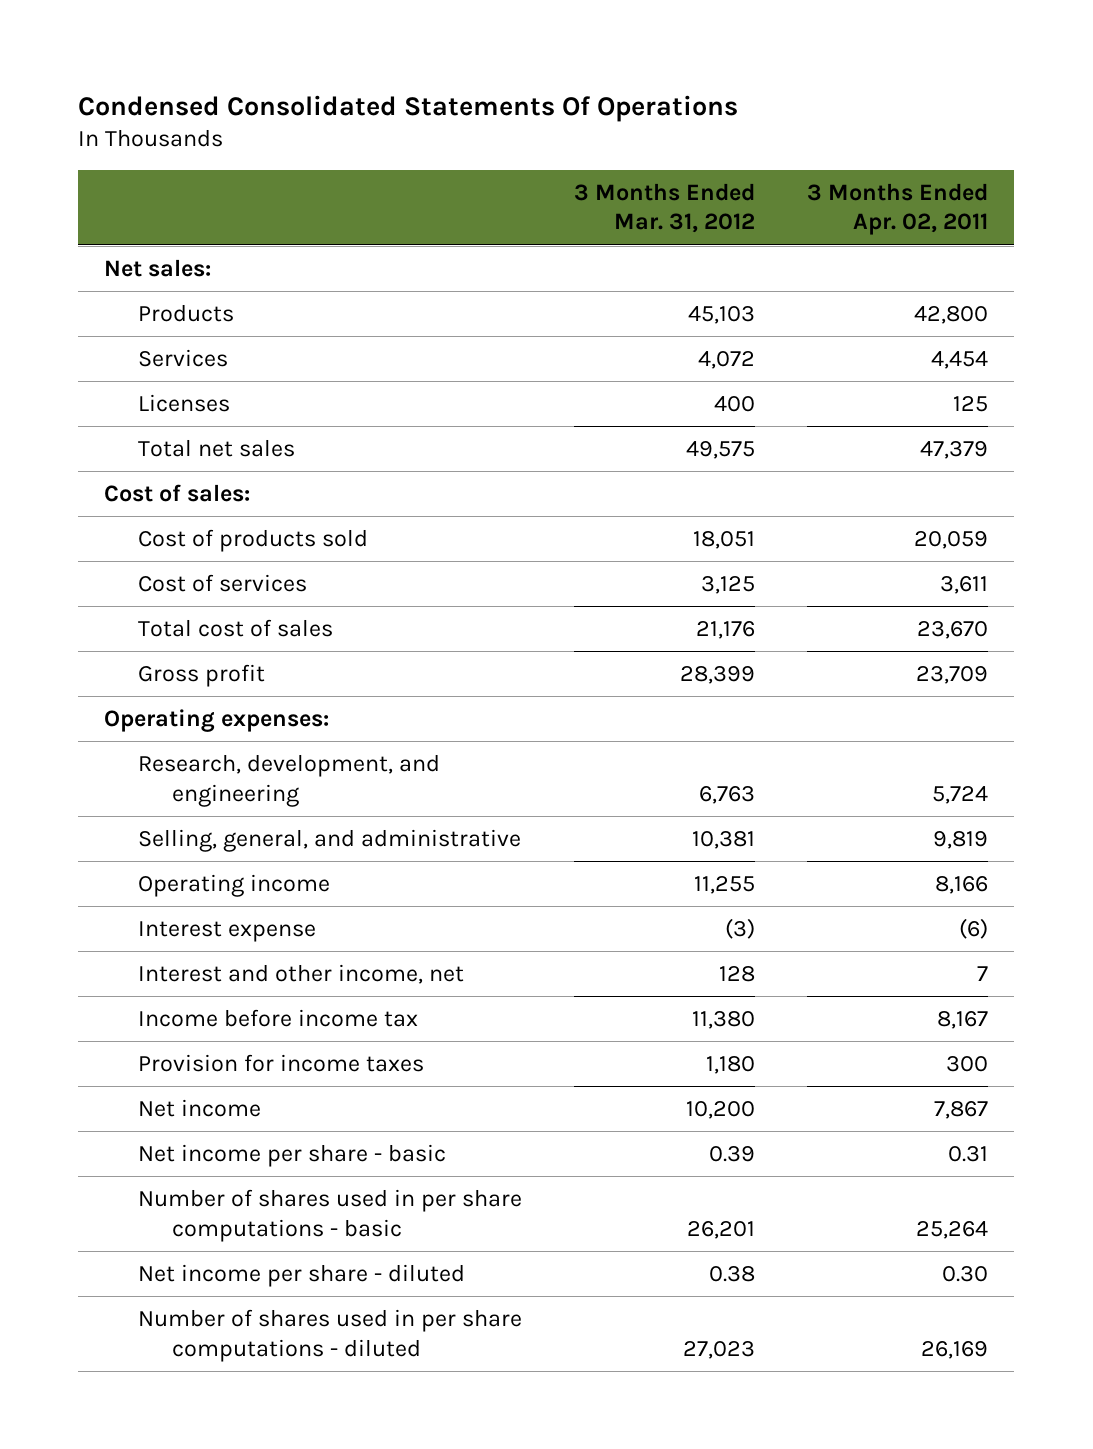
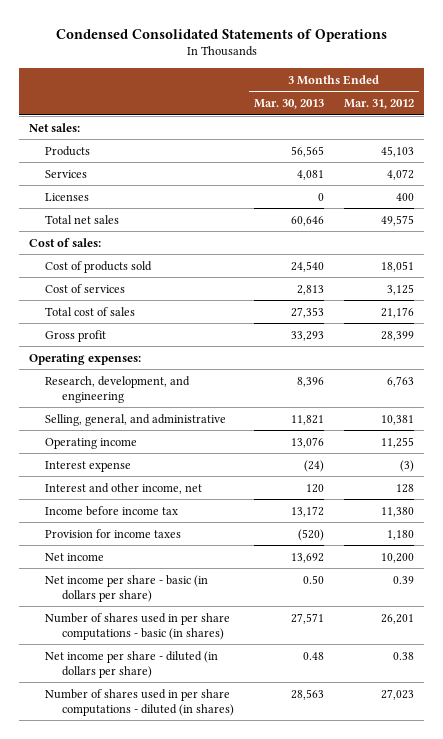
[78,94,739,122] Condensed Consolidated Statements Of Operations -> [55,28,387,42] Condensed Consolidated Statements of Operations
[807,182,989,236] 3 Months Ended Apr. 02, 2011 -> none
none -> [253,99,324,110] Mar. 30, 2013
[138,1144,447,1168] Net income per share - basic -> [45,574,209,602] Net income per share - basic (in dollars per share)
[138,1189,523,1242] Number of shares used in per share computations - basic -> [45,612,231,640] Number of shares used in per share computations - basic (in shares)
[138,1264,466,1288] Net income per share - diluted -> [45,650,219,678] Net income per share - diluted (in dollars per share)
[138,1309,523,1362] Number of shares used in per share computations - diluted -> [45,688,234,716] Number of shares used in per share computations - diluted (in shares)

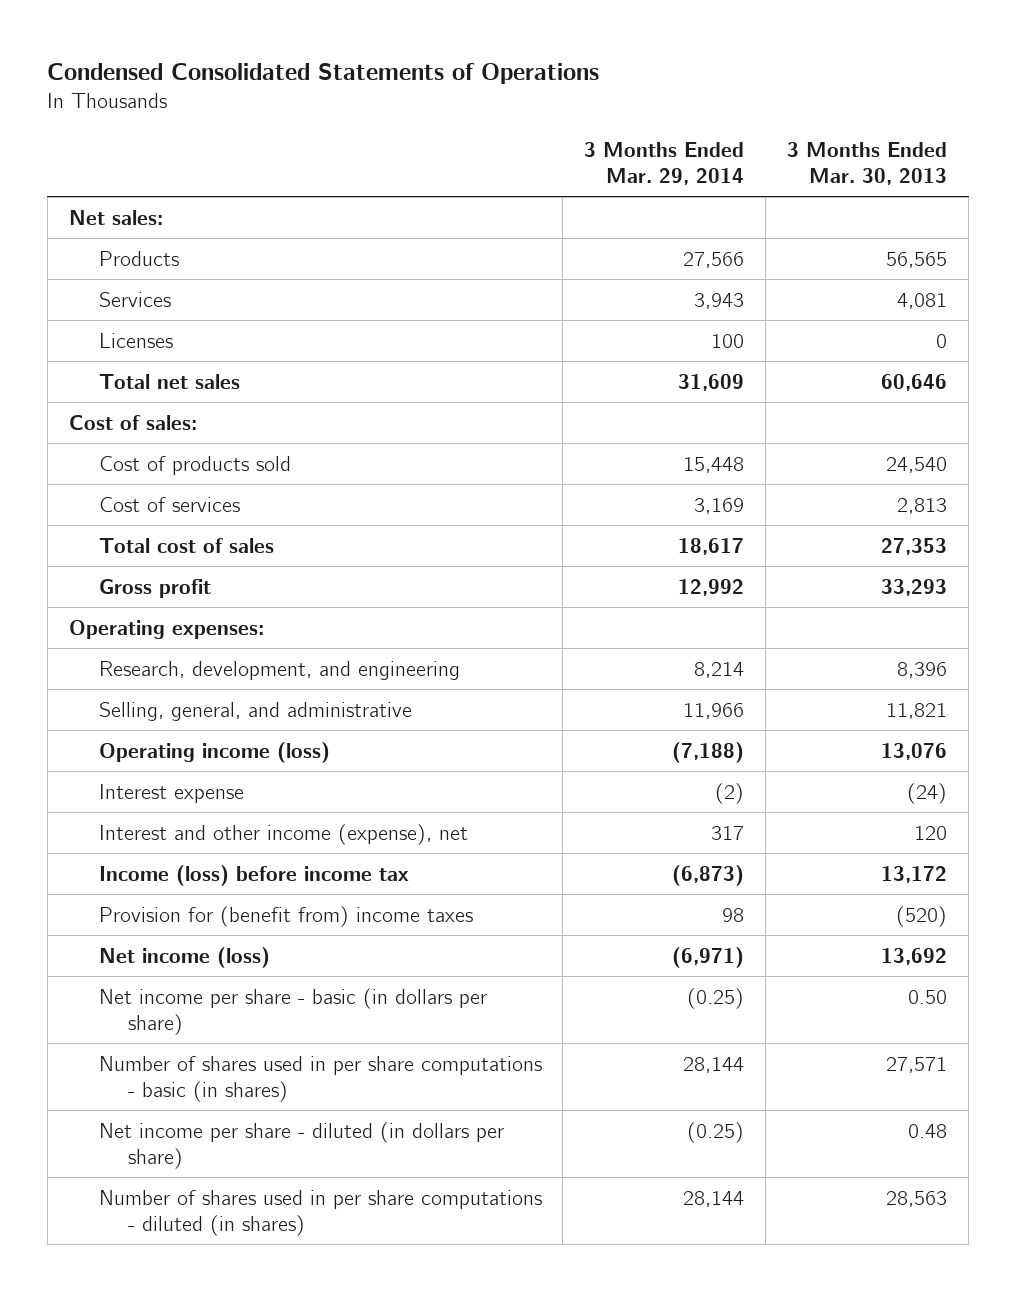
[344,99,415,110] Mar. 31, 2012 -> none
none -> [584,142,745,186] 3 Months Ended Mar. 29, 2014
[45,437,138,449] Operating income -> [98,741,330,763] Operating income (loss)
[45,482,203,494] Interest and other income, net -> [98,823,468,845] Interest and other income (expense), net
[45,505,179,516] Income before income tax -> [98,864,409,886] Income (loss) before income tax
[45,528,182,538] Provision for income taxes -> [98,905,473,927] Provision for (benefit from) income taxes
[45,552,105,561] Net income -> [98,946,270,968] Net income (loss)

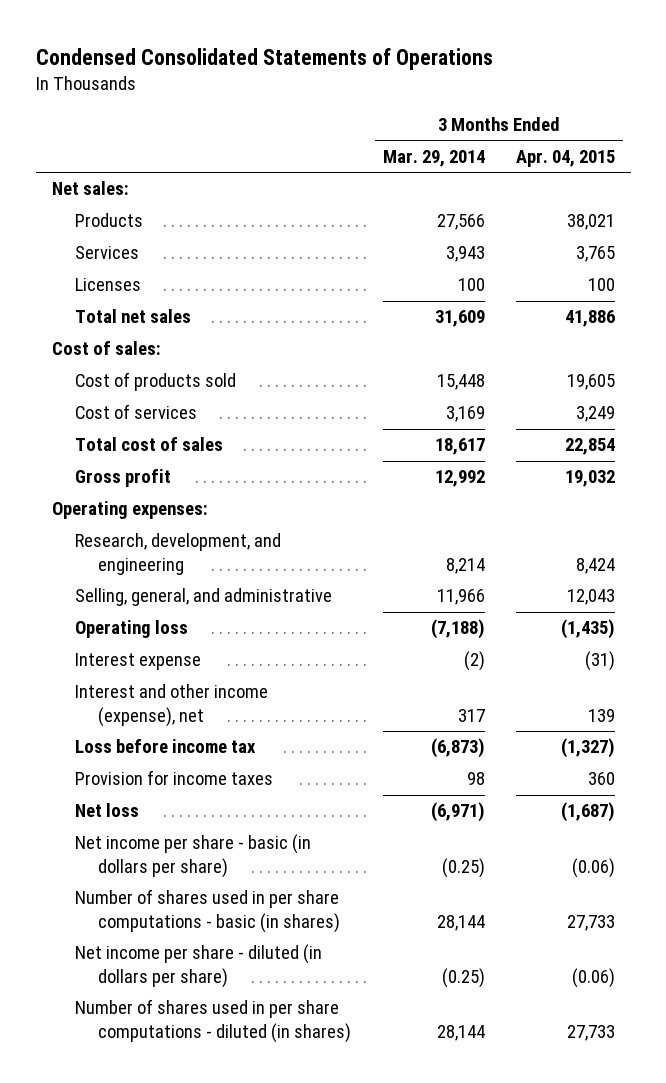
[787,142,948,186] 3 Months Ended Mar. 30, 2013 -> none
none -> [515,150,615,168] Apr. 04, 2015
[98,741,330,763] Operating income (loss) -> [74,620,188,639] Operating loss
[98,864,409,886] Income (loss) before income tax -> [74,739,256,754] Loss before income tax
[98,905,473,927] Provision for (benefit from) income taxes -> [74,770,273,786] Provision for income taxes
[98,946,270,968] Net income (loss) -> [74,803,139,818] Net loss

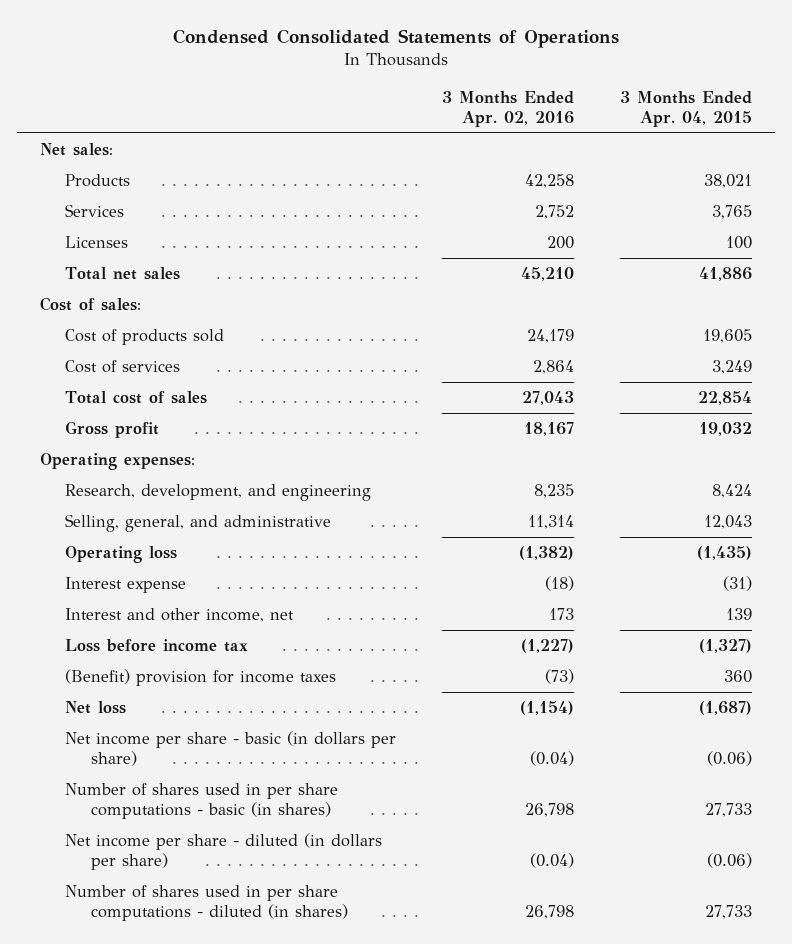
[382,150,485,168] Mar. 29, 2014 -> none
none -> [442,90,575,127] 3 Months Ended Apr. 02, 2016
[74,684,268,727] Interest and other income (expense), net -> [65,608,295,623] Interest and other income, net
[74,770,273,786] Provision for income taxes -> [65,669,337,687] (Benefit) provision for income taxes

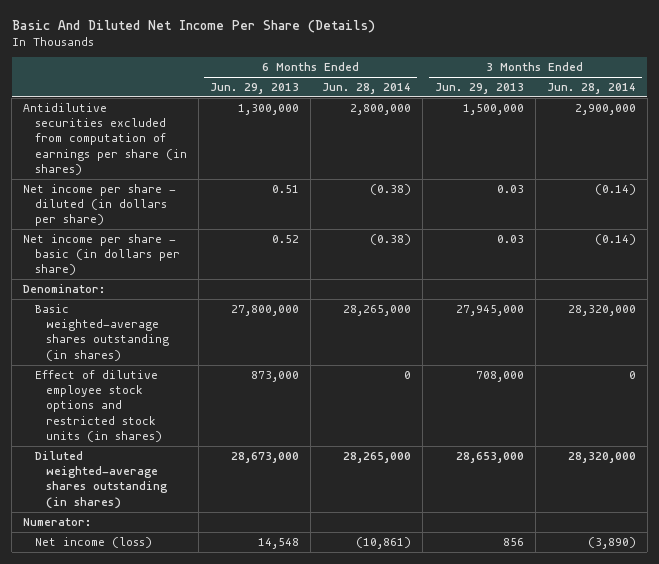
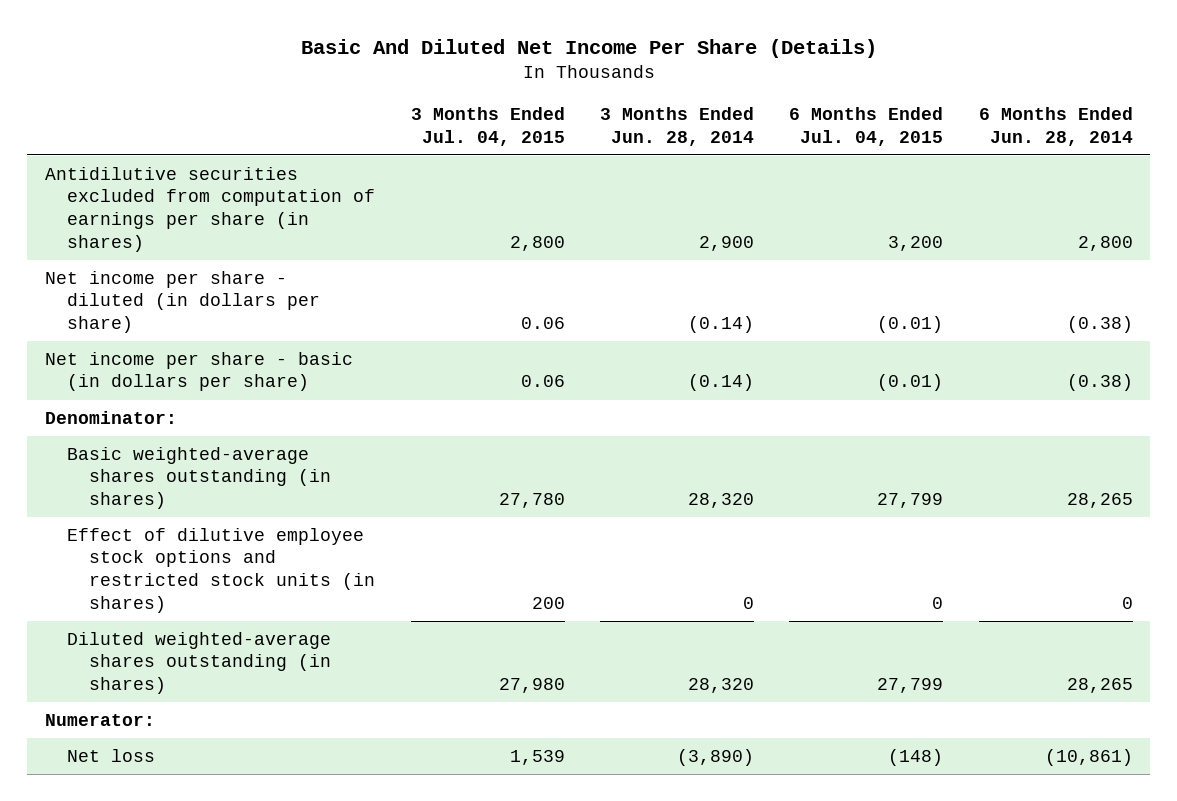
[209,83,299,95] Jun. 29, 2013 -> none
[434,83,524,95] Jun. 29, 2013 -> none
none -> [410,107,565,146] 3 Months Ended Jul. 04, 2015
none -> [789,107,944,146] 6 Months Ended Jul. 04, 2015
[350,103,412,115] 2,800,000 -> [1077,235,1133,251] 2,800
[574,103,636,115] 2,900,000 -> [699,235,755,251] 2,900
[343,304,412,316] 28,265,000 -> [1066,493,1133,509] 28,265
[567,304,636,316] 28,320,000 -> [688,493,755,509] 28,320
[343,451,412,463] 28,265,000 -> [1066,678,1133,694] 28,265
[567,451,636,463] 28,320,000 -> [688,678,755,694] 28,320
[34,536,152,548] Net income (loss) -> [66,748,155,762] Net loss

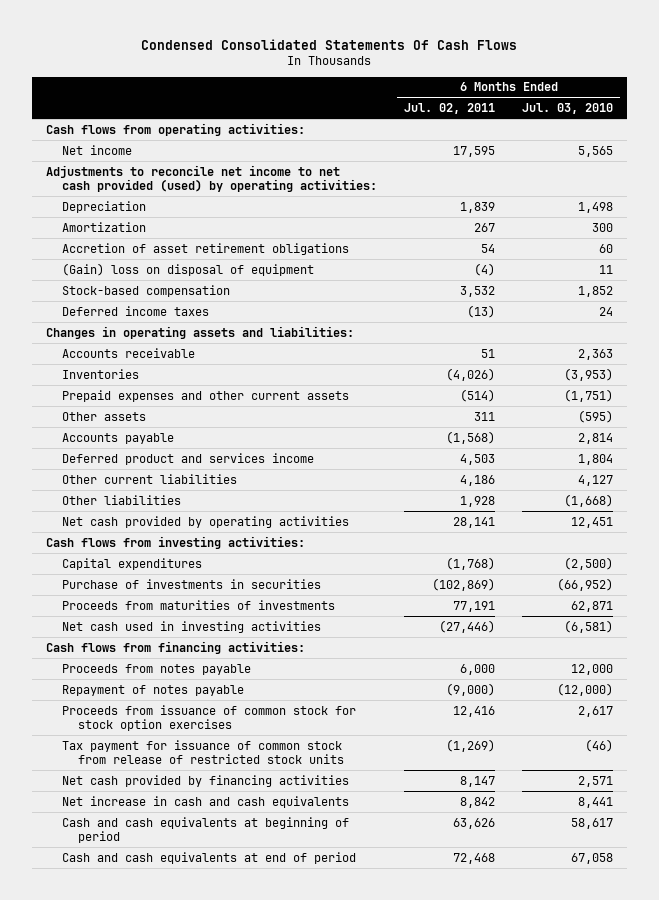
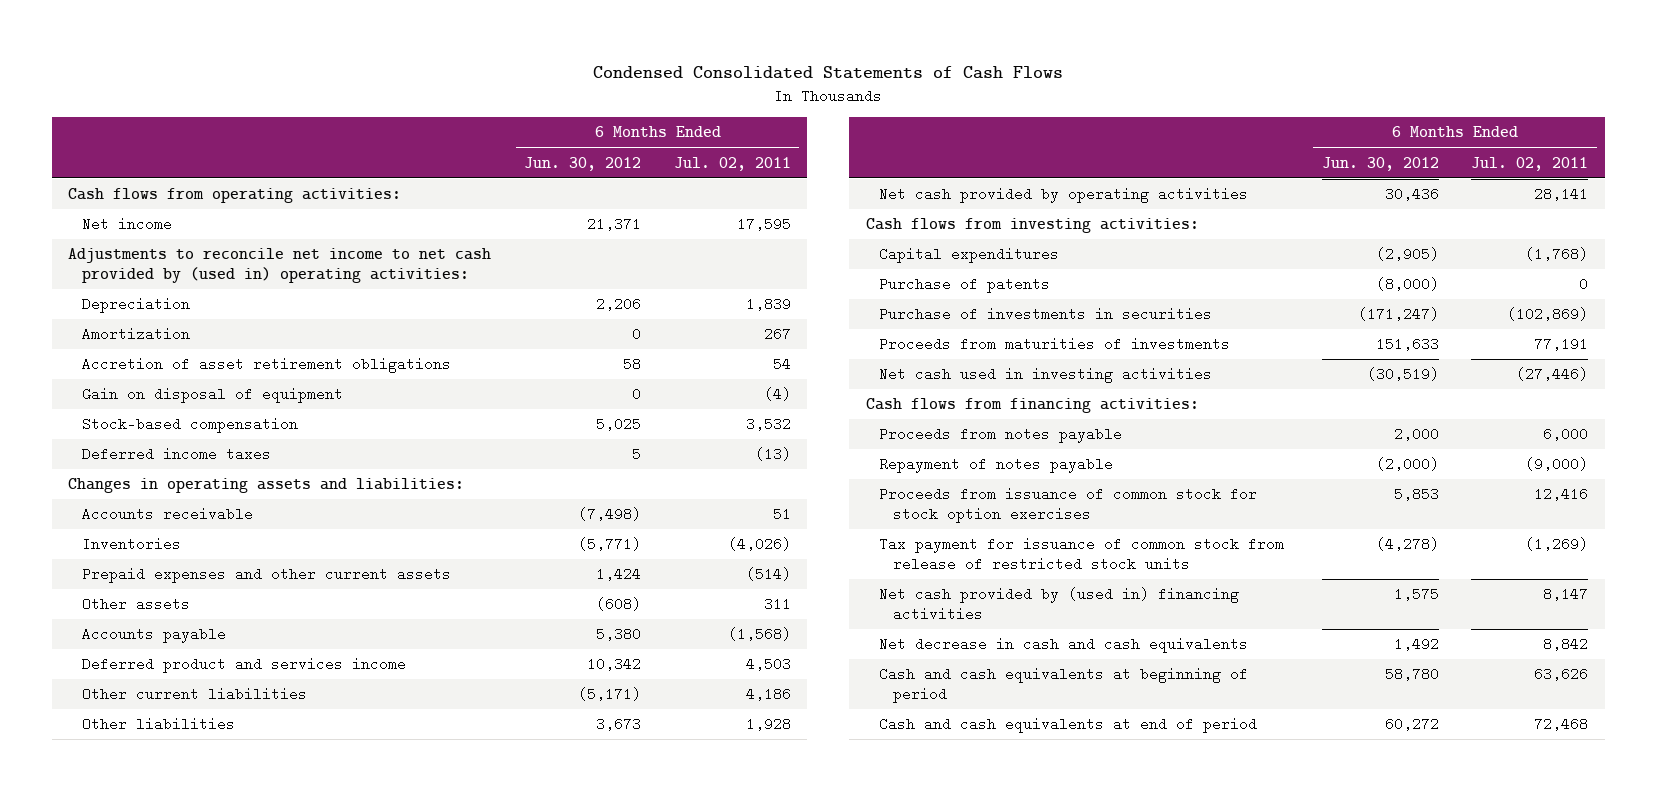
[141,38,518,50] Condensed Consolidated Statements Of Cash Flows -> [593,65,1064,79] Condensed Consolidated Statements of Cash Flows
[522,102,614,114] Jul. 03, 2010 -> none
none -> [524,156,642,171] Jun. 30, 2012
[45,164,377,192] Adjustments to reconcile net income to net cash provided (used) by operating activities: -> [68,248,492,283] Adjustments to reconcile net income to net cash provided by (used in) operating activities:
[61,262,314,276] (Gain) loss on disposal of equipment -> [81,387,343,404] Gain on disposal of equipment
none -> [879,277,1051,294] Purchase of patents
[61,774,349,787] Net cash provided by financing activities -> [879,587,1240,621] Net cash provided by (used in) financing activities
[61,795,349,808] Net increase in cash and cash equivalents -> [879,637,1249,654] Net decrease in cash and cash equivalents

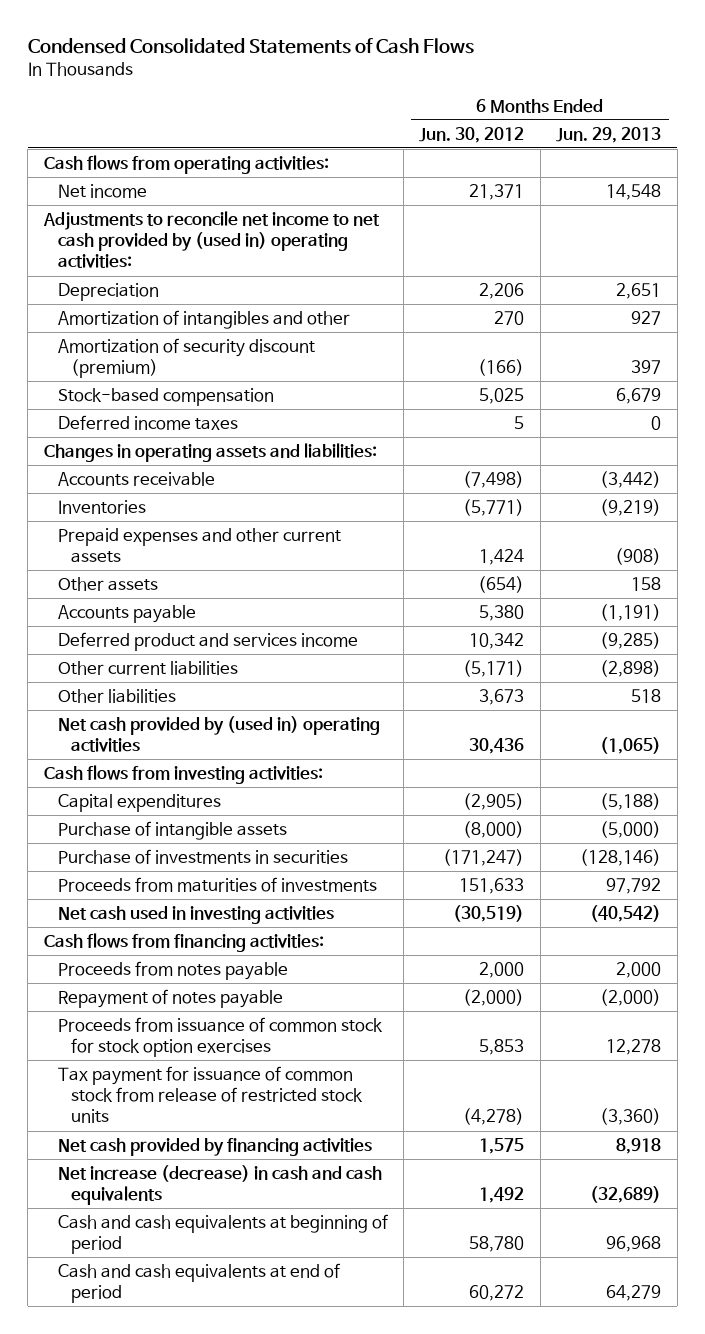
[674,156,792,171] Jul. 02, 2011 -> none
none -> [556,126,662,143] Jun. 29, 2013
[81,357,451,374] Accretion of asset retirement obligations -> none
[81,387,343,404] Gain on disposal of equipment -> none
[81,327,190,342] Amortization -> [57,309,350,329] Amortization of intangibles and other
[632,327,642,342] 0 -> [494,310,525,325] 270
none -> [57,337,315,379] Amortization of security discount (premium)
[596,597,642,612] (608) -> [478,575,525,593] (654)
[879,187,1249,204] Net cash provided by operating activities -> [57,715,380,753] Net cash provided by (used in) operating activities
[879,277,1051,294] Purchase of patents -> [57,820,287,840] Purchase of intangible assets
[879,587,1240,621] Net cash provided by (used in) financing activities -> [57,1137,372,1156] Net cash provided by financing activities
[879,637,1249,654] Net decrease in cash and cash equivalents -> [57,1164,382,1206] Net increase (decrease) in cash and cash equivalents

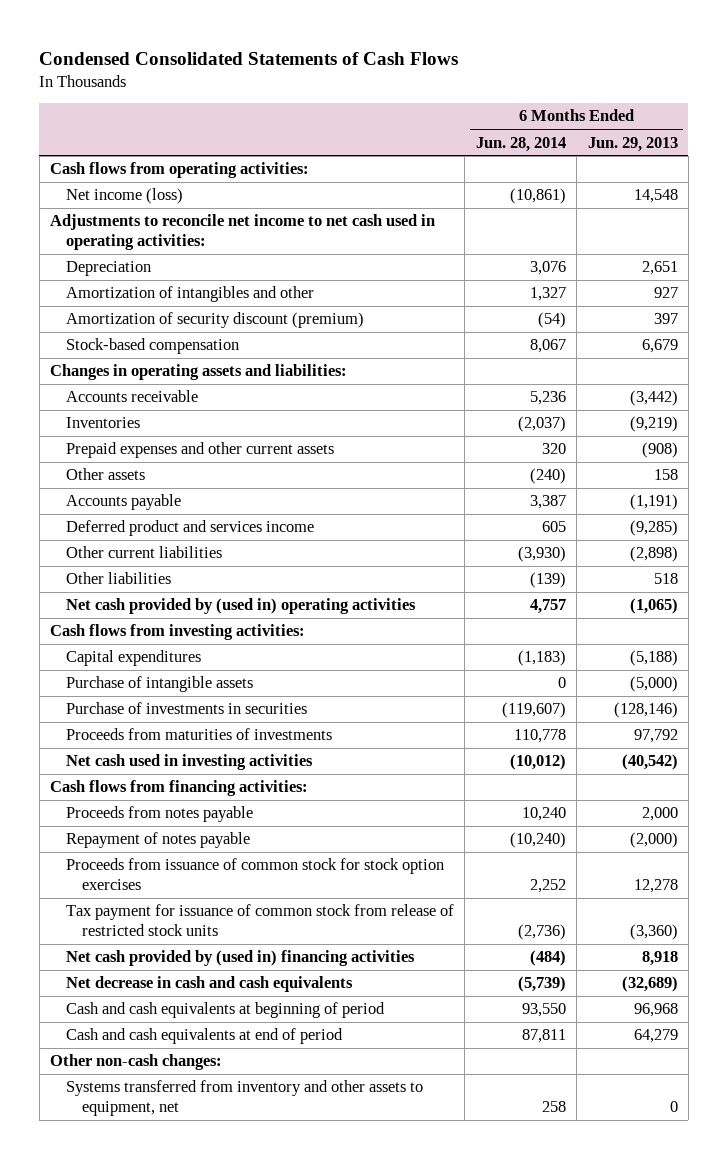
[419,126,525,143] Jun. 30, 2012 -> none
none -> [475,136,566,152] Jun. 28, 2014
[57,183,147,198] Net income -> [66,188,184,205] Net income (loss)
[42,210,380,269] Adjustments to reconcile net income to net cash provided by (used in) operating activities: -> [50,214,436,251] Adjustments to reconcile net income to net cash used in operating activities:
[57,414,238,430] Deferred income taxes -> none
[57,1137,372,1156] Net cash provided by financing activities -> [66,950,416,967] Net cash provided by (used in) financing activities
[57,1164,382,1206] Net increase (decrease) in cash and cash equivalents -> [66,976,354,993] Net decrease in cash and cash equivalents
none -> [50,1054,223,1071] Other non-cash changes:
none -> [66,1080,424,1117] Systems transferred from inventory and other assets to equipment, net

